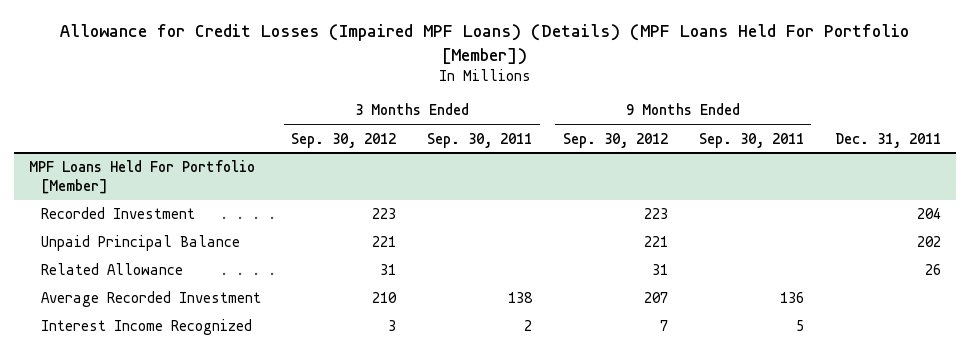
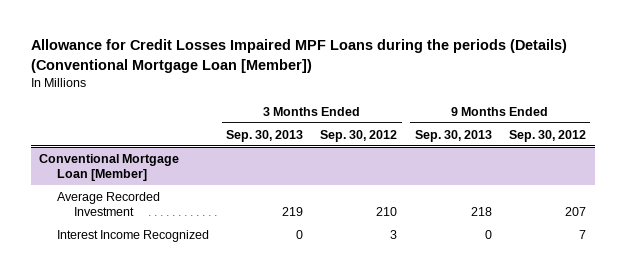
[59,24,909,65] Allowance for Credit Losses (Impaired MPF Loans) (Details) (MPF Loans Held For Portfolio [Member]) -> [30,39,567,74] Allowance for Credit Losses Impaired MPF Loans during the periods (Details) (Conventional Mortgage Loan [Member])
[427,132,533,148] Sep. 30, 2011 -> none
[698,132,804,148] Sep. 30, 2011 -> none
[834,132,941,148] Dec. 31, 2011 -> none
none -> [226,129,304,142] Sep. 30, 2013
none -> [414,129,492,142] Sep. 30, 2013
[29,160,256,195] MPF Loans Held For Portfolio [Member] -> none
[40,207,195,220] Recorded Investment -> none
[40,235,240,252] Unpaid Principal Balance -> none
[40,263,183,276] Related Allowance -> none
none -> [39,153,180,182] Conventional Mortgage Loan [Member]

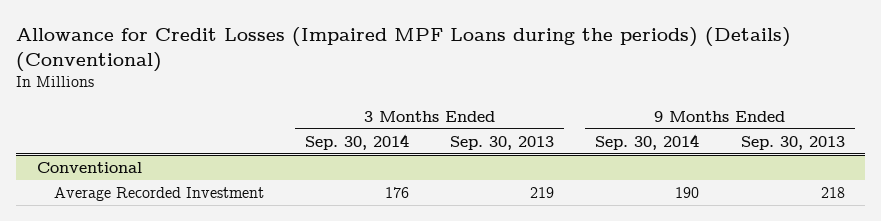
[30,39,567,74] Allowance for Credit Losses Impaired MPF Loans during the periods (Details) (Conventional Mortgage Loan [Member]) -> [15,26,791,72] Allowance for Credit Losses (Impaired MPF Loans during the periods) (Details) (Conventional)
[320,129,398,142] Sep. 30, 2012 -> none
[509,129,587,142] Sep. 30, 2012 -> none
none -> [304,133,409,150] Sep. 30, 2014
none -> [595,133,700,150] Sep. 30, 2014
[39,153,180,182] Conventional Mortgage Loan [Member] -> none
none -> [36,162,142,174] Conventional
[56,229,209,242] Interest Income Recognized -> none

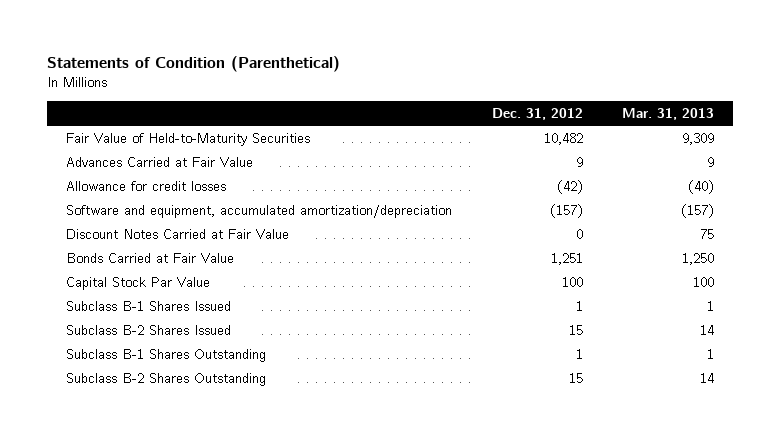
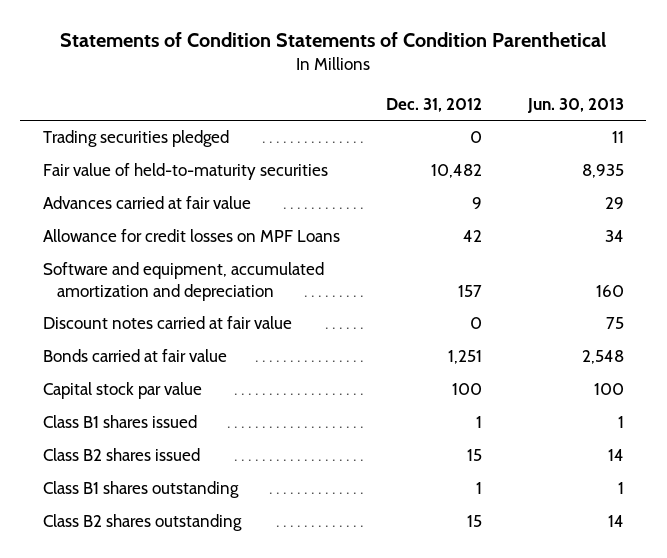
[46,56,340,73] Statements of Condition (Parenthetical) -> [60,31,607,47] Statements of Condition Statements of Condition Parenthetical
[621,108,714,121] Mar. 31, 2013 -> none
none -> [526,97,624,113] Jun. 30, 2013
none -> [43,130,230,148] Trading securities pledged
[66,132,311,146] Fair Value of Held-to-Maturity Securities -> [43,163,329,181] Fair value of held-to-maturity securities
[66,156,254,167] Advances Carried at Fair Value -> [43,196,252,210] Advances carried at fair value
[66,180,227,191] Allowance for credit losses -> [43,229,341,243] Allowance for credit losses on MPF Loans
[556,179,583,194] (42) -> [462,230,482,243] 42
[66,204,453,218] Software and equipment, accumulated amortization/depreciation -> [43,262,325,301] Software and equipment, accumulated amortization and depreciation
[549,203,583,218] (157) -> [457,284,482,297] 157
[66,228,290,239] Discount Notes Carried at Fair Value -> [43,316,293,330] Discount notes carried at fair value
[66,252,235,263] Bonds Carried at Fair Value -> [43,349,228,363] Bonds carried at fair value
[66,276,211,290] Capital Stock Par Value -> [43,382,203,400] Capital stock par value
[66,300,232,311] Subclass B-1 Shares Issued -> [43,415,198,429] Class B1 shares issued
[66,324,232,335] Subclass B-2 Shares Issued -> [43,448,201,462] Class B2 shares issued
[66,348,267,362] Subclass B-1 Shares Outstanding -> [43,481,240,499] Class B1 shares outstanding
[66,372,267,386] Subclass B-2 Shares Outstanding -> [43,514,243,532] Class B2 shares outstanding

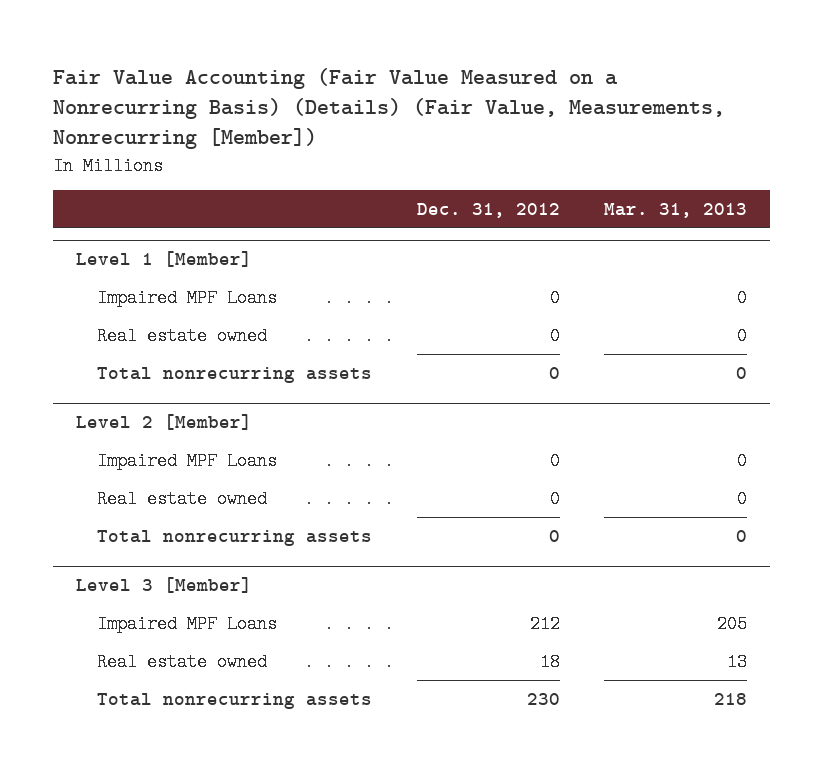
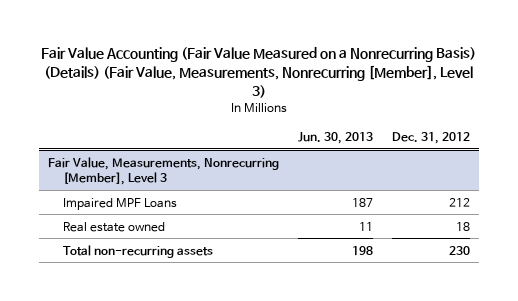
[53,67,726,150] Fair Value Accounting (Fair Value Measured on a Nonrecurring Basis) (Details) (Fair Value, Measurements, Nonrecurring [Member]) -> [40,46,476,98] Fair Value Accounting (Fair Value Measured on a Nonrecurring Basis) (Details) (Fair Value, Measurements, Nonrecurring [Member], Level 3)
[604,202,748,218] Mar. 31, 2013 -> none
none -> [297,132,373,145] Jun. 30, 2013
[75,251,252,268] Level 1 [Member] -> none
[96,288,277,307] Impaired MPF Loans -> none
[96,326,267,345] Real estate owned -> none
[96,366,372,383] Total nonrecurring assets -> none
[75,414,252,431] Level 2 [Member] -> none
[96,451,277,470] Impaired MPF Loans -> none
[96,489,267,508] Real estate owned -> none
[96,529,372,546] Total nonrecurring assets -> none
[75,577,252,594] Level 3 [Member] -> none
none -> [48,156,280,185] Fair Value, Measurements, Nonrecurring [Member], Level 3
[96,692,372,709] Total nonrecurring assets -> [62,244,213,258] Total non-recurring assets

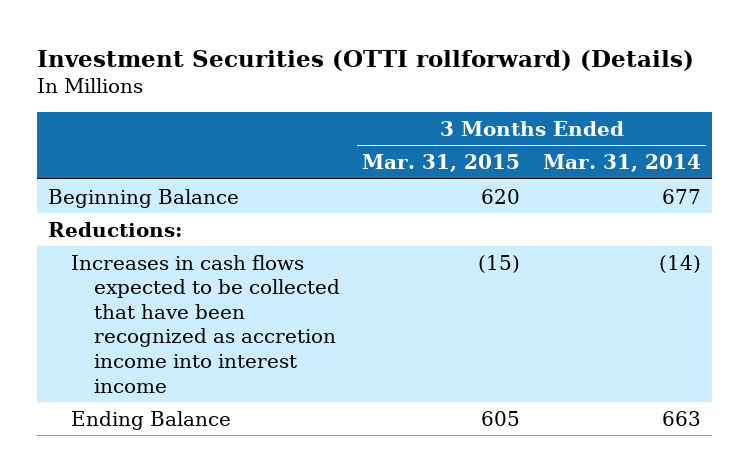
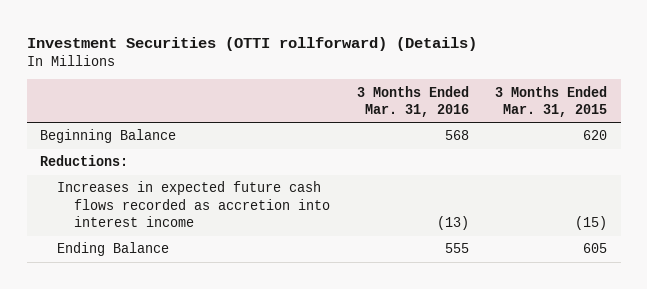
[542,154,701,173] Mar. 31, 2014 -> none
none -> [356,85,469,117] 3 Months Ended Mar. 31, 2016
[70,254,341,393] Increases in cash flows expected to be collected that have been recognized as accretion income into interest income -> [57,181,331,228] Increases in expected future cash flows recorded as accretion into interest income

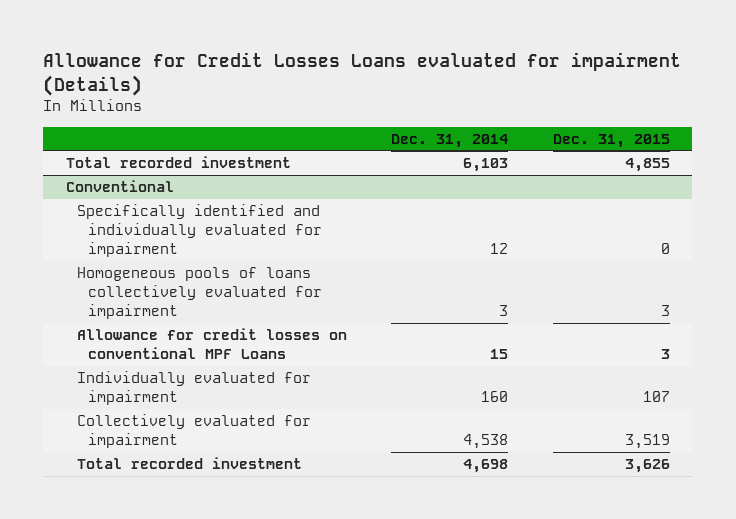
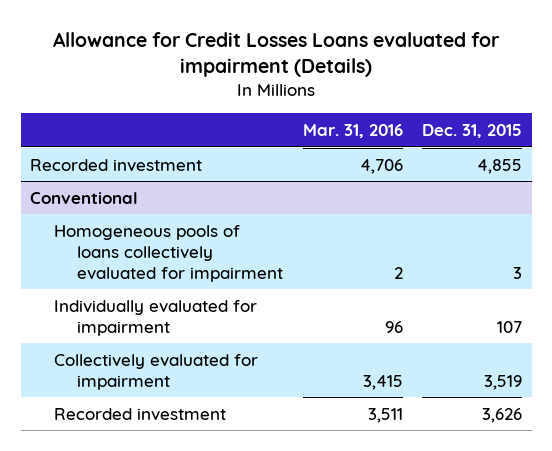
[391,133,509,148] Dec. 31, 2014 -> none
none -> [302,123,403,138] Mar. 31, 2016
[65,156,291,169] Total recorded investment -> [30,158,203,172] Recorded investment
[76,204,322,258] Specifically identified and individually evaluated for impairment -> none
[76,328,347,360] Allowance for credit losses on conventional MPF Loans -> none
[76,457,302,470] Total recorded investment -> [53,407,226,421] Recorded investment

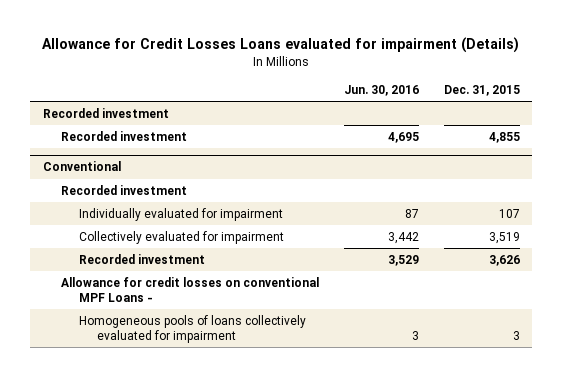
[302,123,403,138] Mar. 31, 2016 -> none
none -> [343,84,419,96] Jun. 30, 2016
none -> [42,107,169,118] Recorded investment
none -> [60,184,187,195] Recorded investment
none -> [60,276,319,302] Allowance for credit losses on conventional MPF Loans -
[53,224,284,282] Homogeneous pools of loans collectively evaluated for impairment -> [78,314,306,343] Homogeneous pools of loans collectively evaluated for impairment

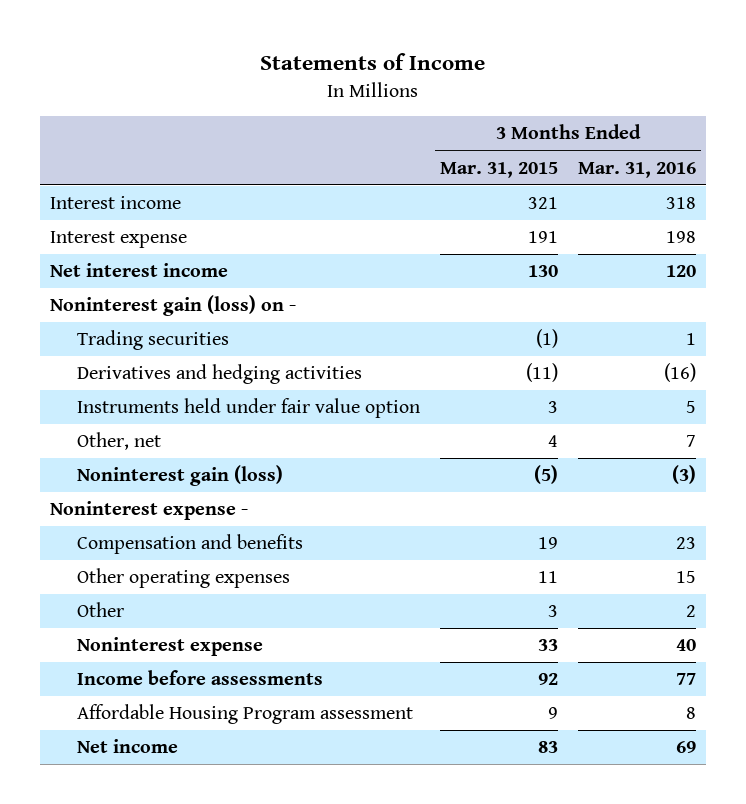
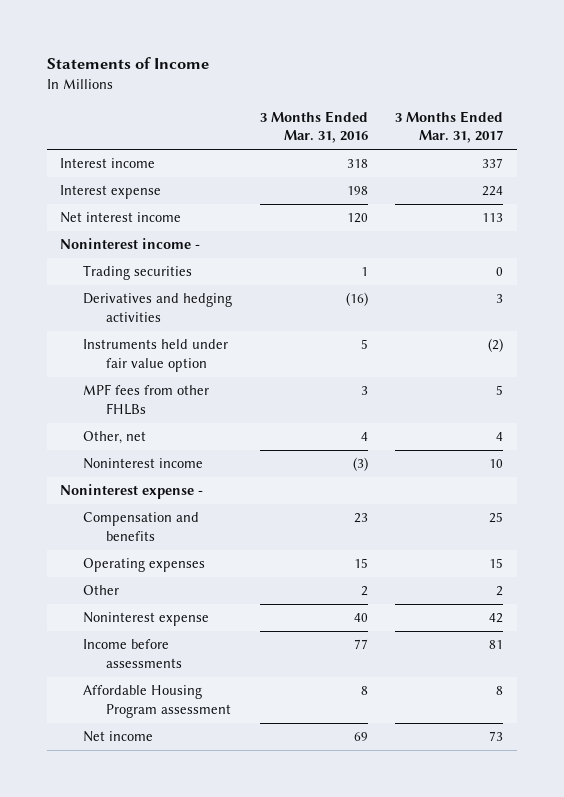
[439,161,558,178] Mar. 31, 2015 -> none
none -> [395,110,504,144] 3 Months Ended Mar. 31, 2017
[49,295,296,317] Noninterest gain (loss) on - -> [60,238,201,250] Noninterest income -
none -> [83,384,210,415] MPF fees from other FHLBs
[685,435,696,448] 7 -> [360,432,368,442] 4
[76,465,283,487] Noninterest gain (loss) -> [83,458,204,470] Noninterest income
[76,568,290,589] Other operating expenses -> [83,558,206,573] Operating expenses

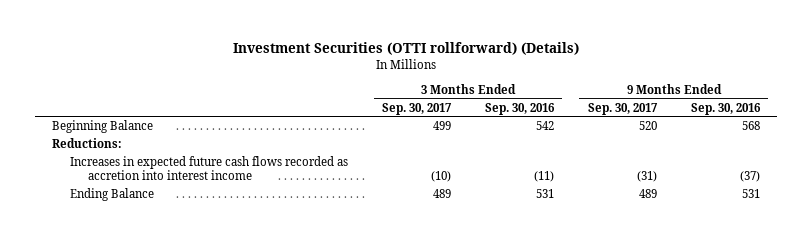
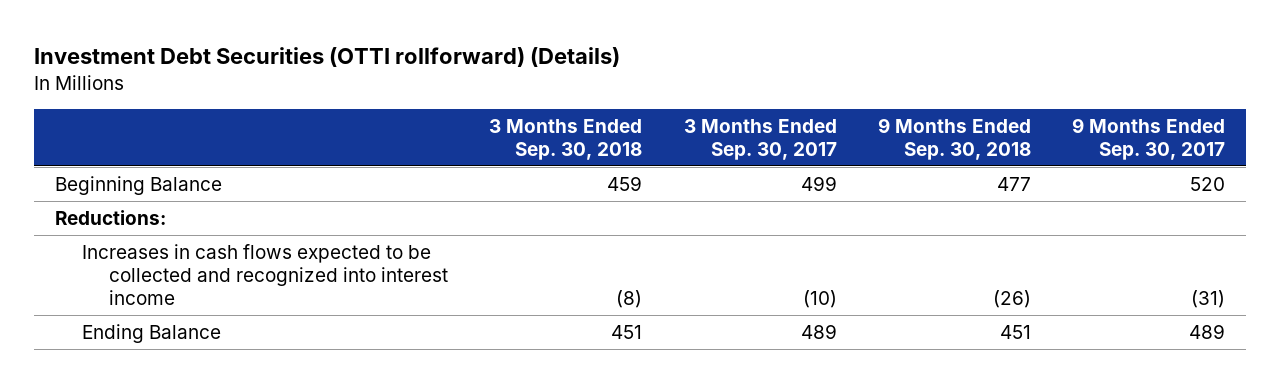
[232,42,579,56] Investment Securities (OTTI rollforward) (Details) -> [34,46,621,67] Investment Debt Securities (OTTI rollforward) (Details)
[484,102,555,115] Sep. 30, 2016 -> none
[690,102,761,115] Sep. 30, 2016 -> none
none -> [489,118,643,160] 3 Months Ended Sep. 30, 2018
none -> [877,117,1031,160] 9 Months Ended Sep. 30, 2018
[70,156,349,181] Increases in expected future cash flows recorded as accretion into interest income -> [81,243,448,306] Increases in cash flows expected to be collected and recognized into interest income

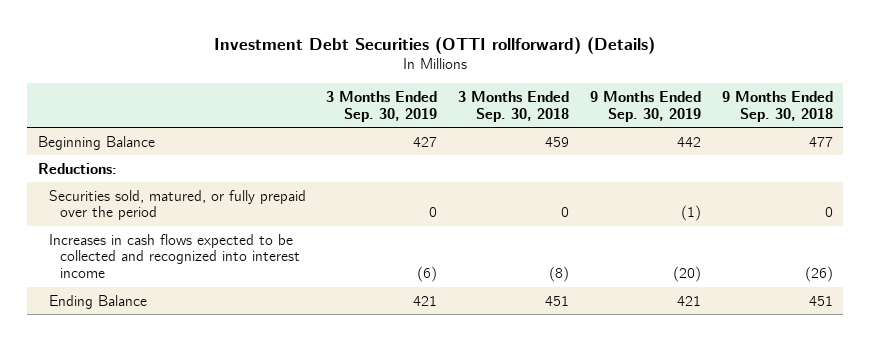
[683,118,837,160] 3 Months Ended Sep. 30, 2017 -> none
[1072,117,1226,160] 9 Months Ended Sep. 30, 2017 -> none
none -> [326,90,438,122] 3 Months Ended Sep. 30, 2019
none -> [589,90,701,122] 9 Months Ended Sep. 30, 2019
none -> [48,189,306,221] Securities sold, matured, or fully prepaid over the period

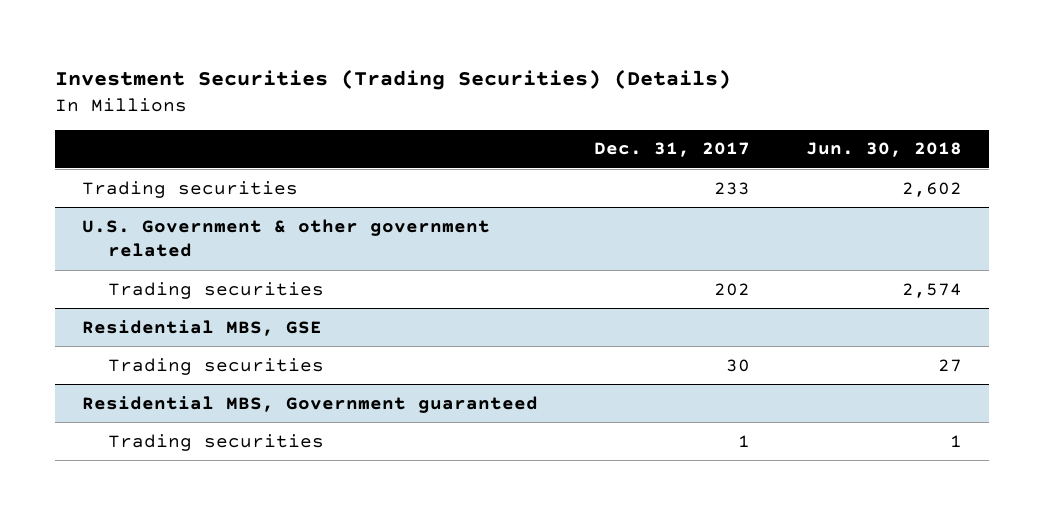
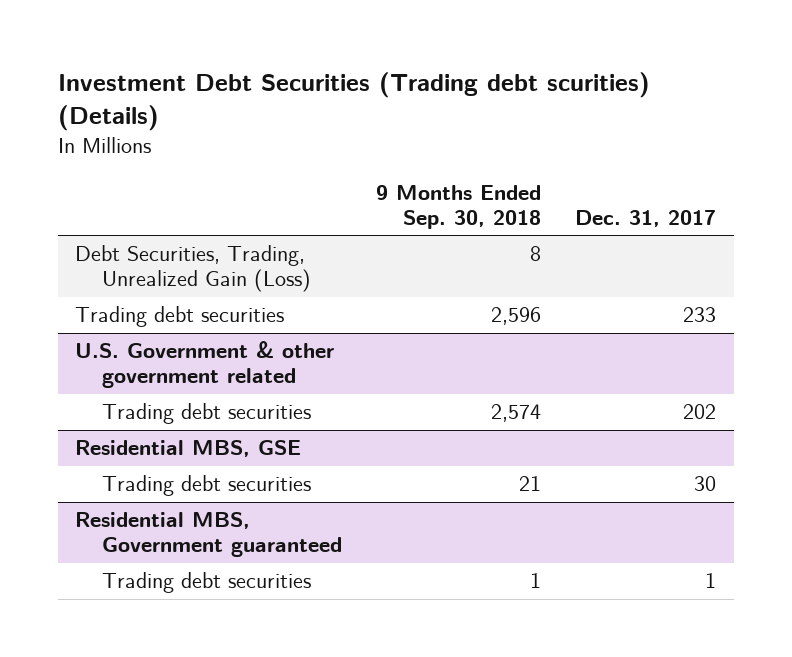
[54,68,731,90] Investment Securities (Trading Securities) (Details) -> [57,72,650,132] Investment Debt Securities (Trading debt scurities) (Details)
[805,142,962,158] Jun. 30, 2018 -> none
none -> [376,184,542,229] 9 Months Ended Sep. 30, 2018
none -> [75,245,312,293] Debt Securities, Trading, Unrealized Gain (Loss)
[82,180,299,198] Trading securities -> [75,306,285,328] Trading debt securities
[107,281,324,299] Trading securities -> [102,403,312,425] Trading debt securities
[107,357,324,375] Trading securities -> [102,475,312,497] Trading debt securities
[107,433,324,451] Trading securities -> [102,572,312,594] Trading debt securities

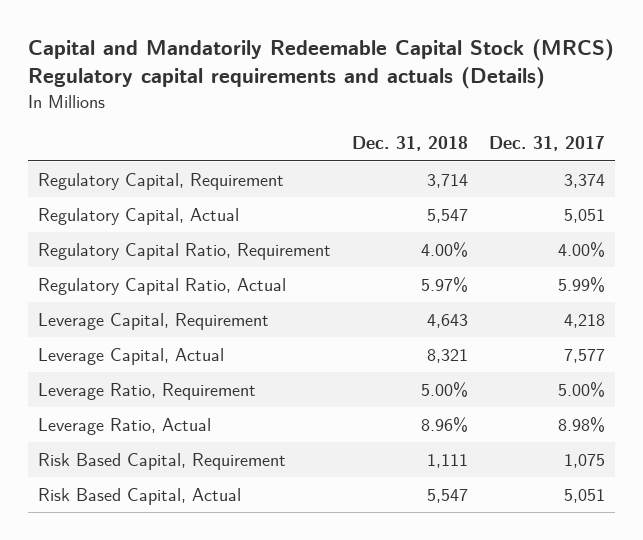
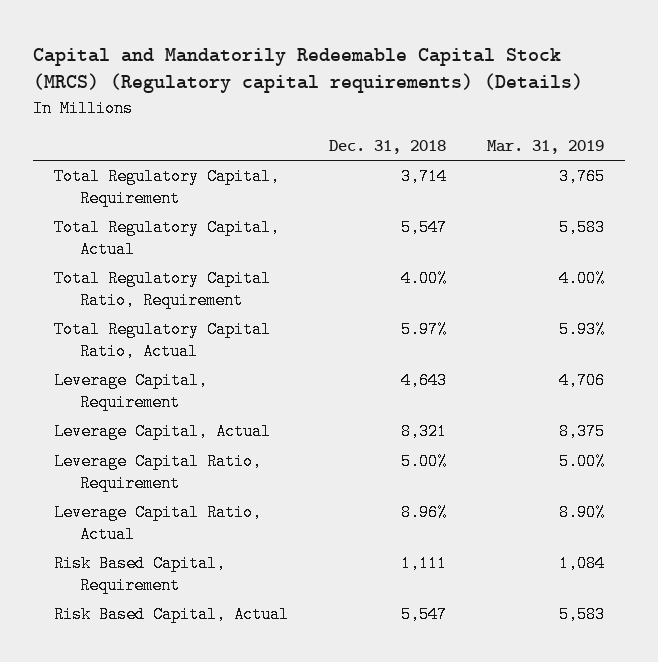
[27,39,614,90] Capital and Mandatorily Redeemable Capital Stock (MRCS) Regulatory capital requirements and actuals (Details) -> [32,47,583,94] Capital and Mandatorily Redeemable Capital Stock (MRCS) (Regulatory capital requirements) (Details)
[488,136,605,152] Dec. 31, 2017 -> none
none -> [487,139,605,154] Mar. 31, 2019
[37,172,284,190] Regulatory Capital, Requirement -> [53,168,280,207] Total Regulatory Capital, Requirement
[37,207,239,225] Regulatory Capital, Actual -> [53,219,280,258] Total Regulatory Capital, Actual
[37,242,331,260] Regulatory Capital Ratio, Requirement -> [53,270,271,309] Total Regulatory Capital Ratio, Requirement
[37,277,286,295] Regulatory Capital Ratio, Actual -> [53,321,271,360] Total Regulatory Capital Ratio, Actual
[37,382,256,400] Leverage Ratio, Requirement -> [53,453,262,492] Leverage Capital Ratio, Requirement
[37,417,211,435] Leverage Ratio, Actual -> [53,504,262,543] Leverage Capital Ratio, Actual

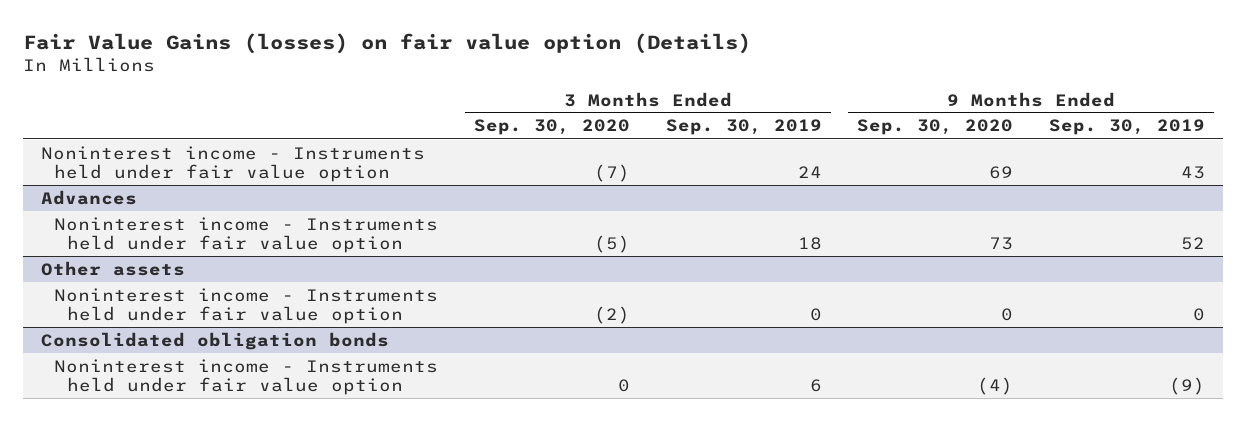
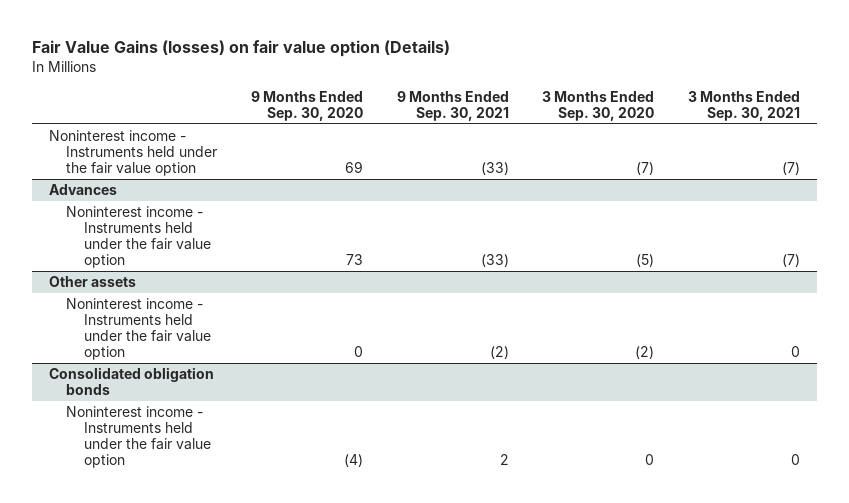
[665,119,822,136] Sep. 30, 2019 -> none
[1049,119,1206,136] Sep. 30, 2019 -> none
none -> [396,90,509,121] 9 Months Ended Sep. 30, 2021
none -> [688,90,801,121] 3 Months Ended Sep. 30, 2021
[41,145,426,183] Noninterest income - Instruments held under fair value option -> [48,130,218,176] Noninterest income - Instruments held under the fair value option
[54,216,439,254] Noninterest income - Instruments held under fair value option -> [66,206,211,268] Noninterest income - Instruments held under the fair value option
[54,287,439,325] Noninterest income - Instruments held under fair value option -> [66,298,211,360] Noninterest income - Instruments held under the fair value option
[54,358,439,396] Noninterest income - Instruments held under fair value option -> [66,406,211,468] Noninterest income - Instruments held under the fair value option

